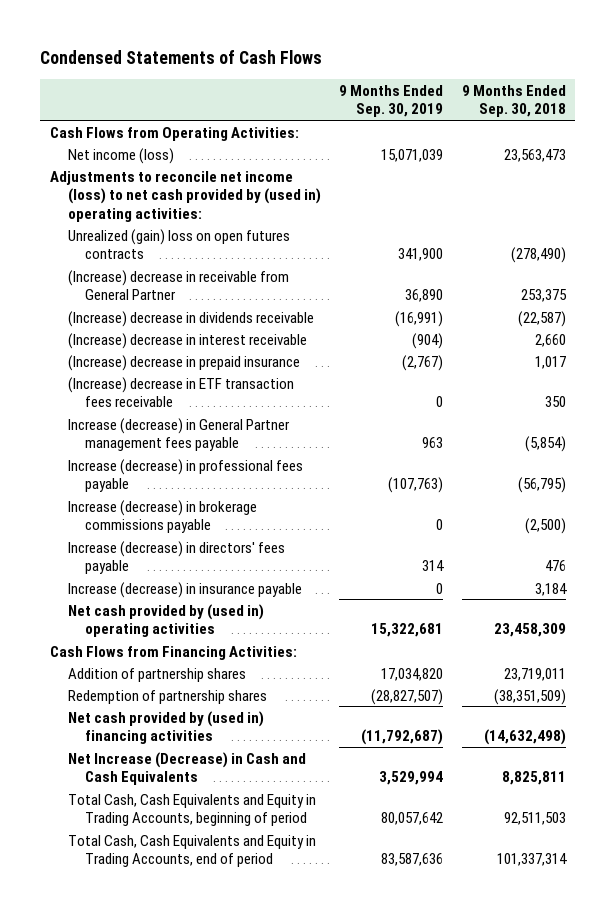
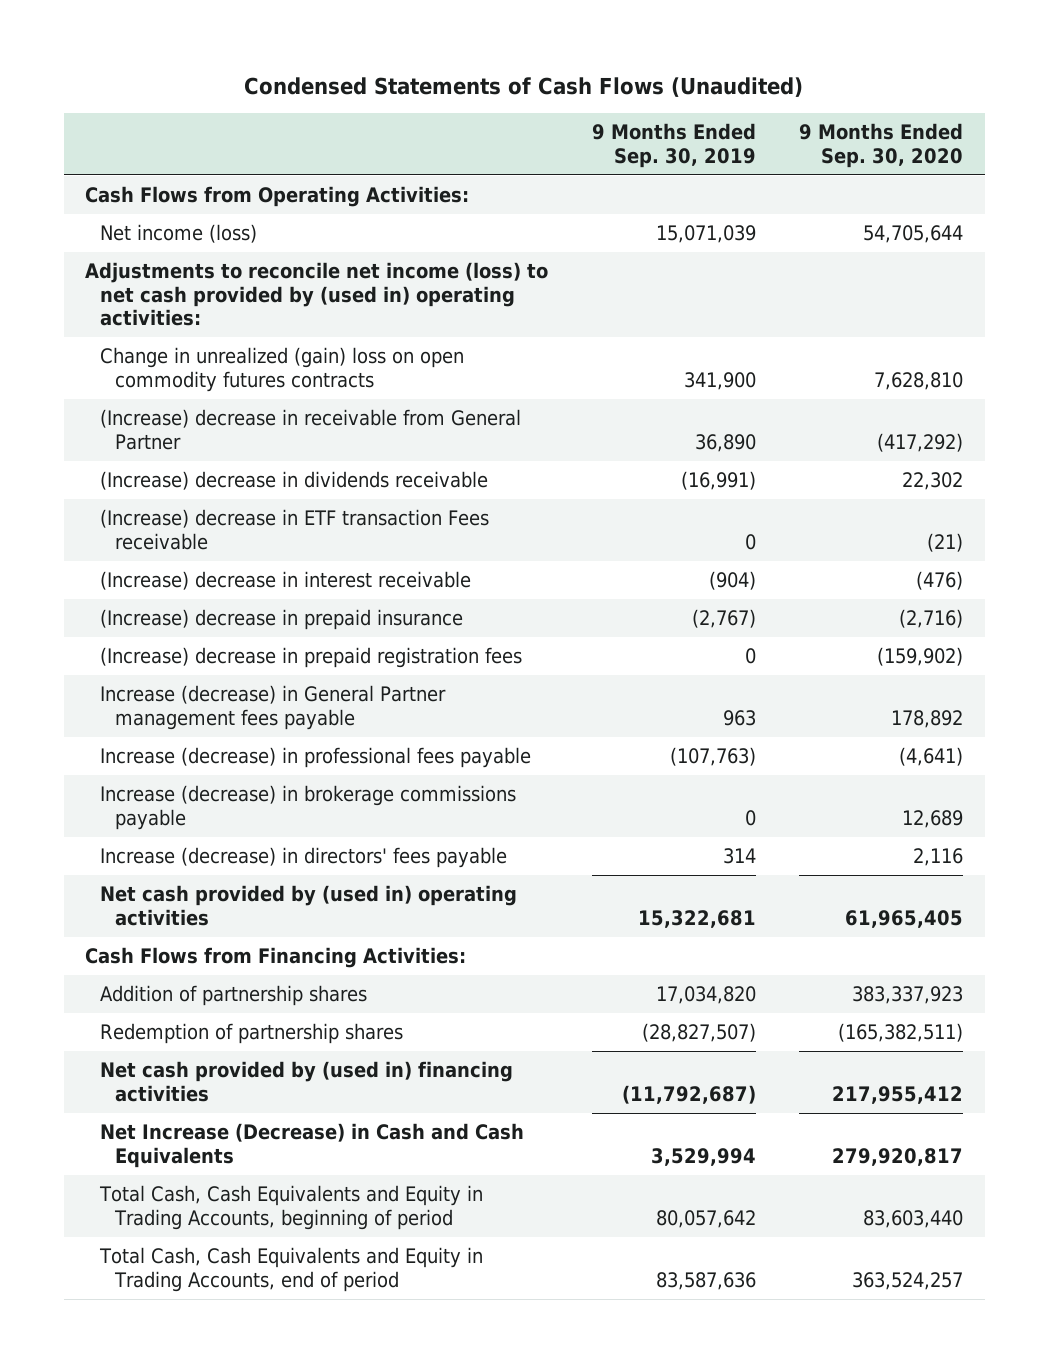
[40,49,323,64] Condensed Statements of Cash Flows -> [244,76,804,97] Condensed Statements of Cash Flows (Unaudited)
[461,84,566,118] 9 Months Ended Sep. 30, 2018 -> none
none -> [799,123,964,168] 9 Months Ended Sep. 30, 2020
[67,228,290,260] Unrealized (gain) loss on open futures contracts -> [100,347,465,392] Change in unrealized (gain) loss on open commodity futures contracts
none -> [100,509,490,550] (Increase) decrease in ETF transaction Fees receivable
[67,376,294,408] (Increase) decrease in ETF transaction fees receivable -> none
none -> [100,647,523,669] (Increase) decrease in prepaid registration fees
[67,581,302,598] Increase (decrease) in insurance payable -> none

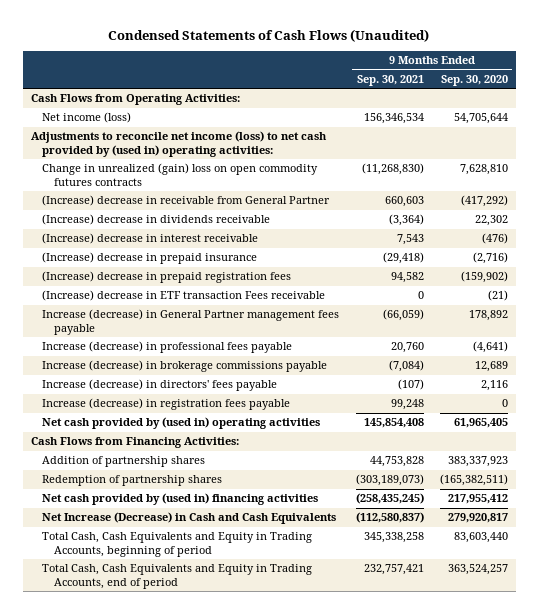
[591,123,756,168] 9 Months Ended Sep. 30, 2019 -> none
none -> [356,75,424,87] Sep. 30, 2021
[100,509,490,550] (Increase) decrease in ETF transaction Fees receivable -> [42,290,326,302] (Increase) decrease in ETF transaction Fees receivable
none -> [42,398,291,411] Increase (decrease) in registration fees payable

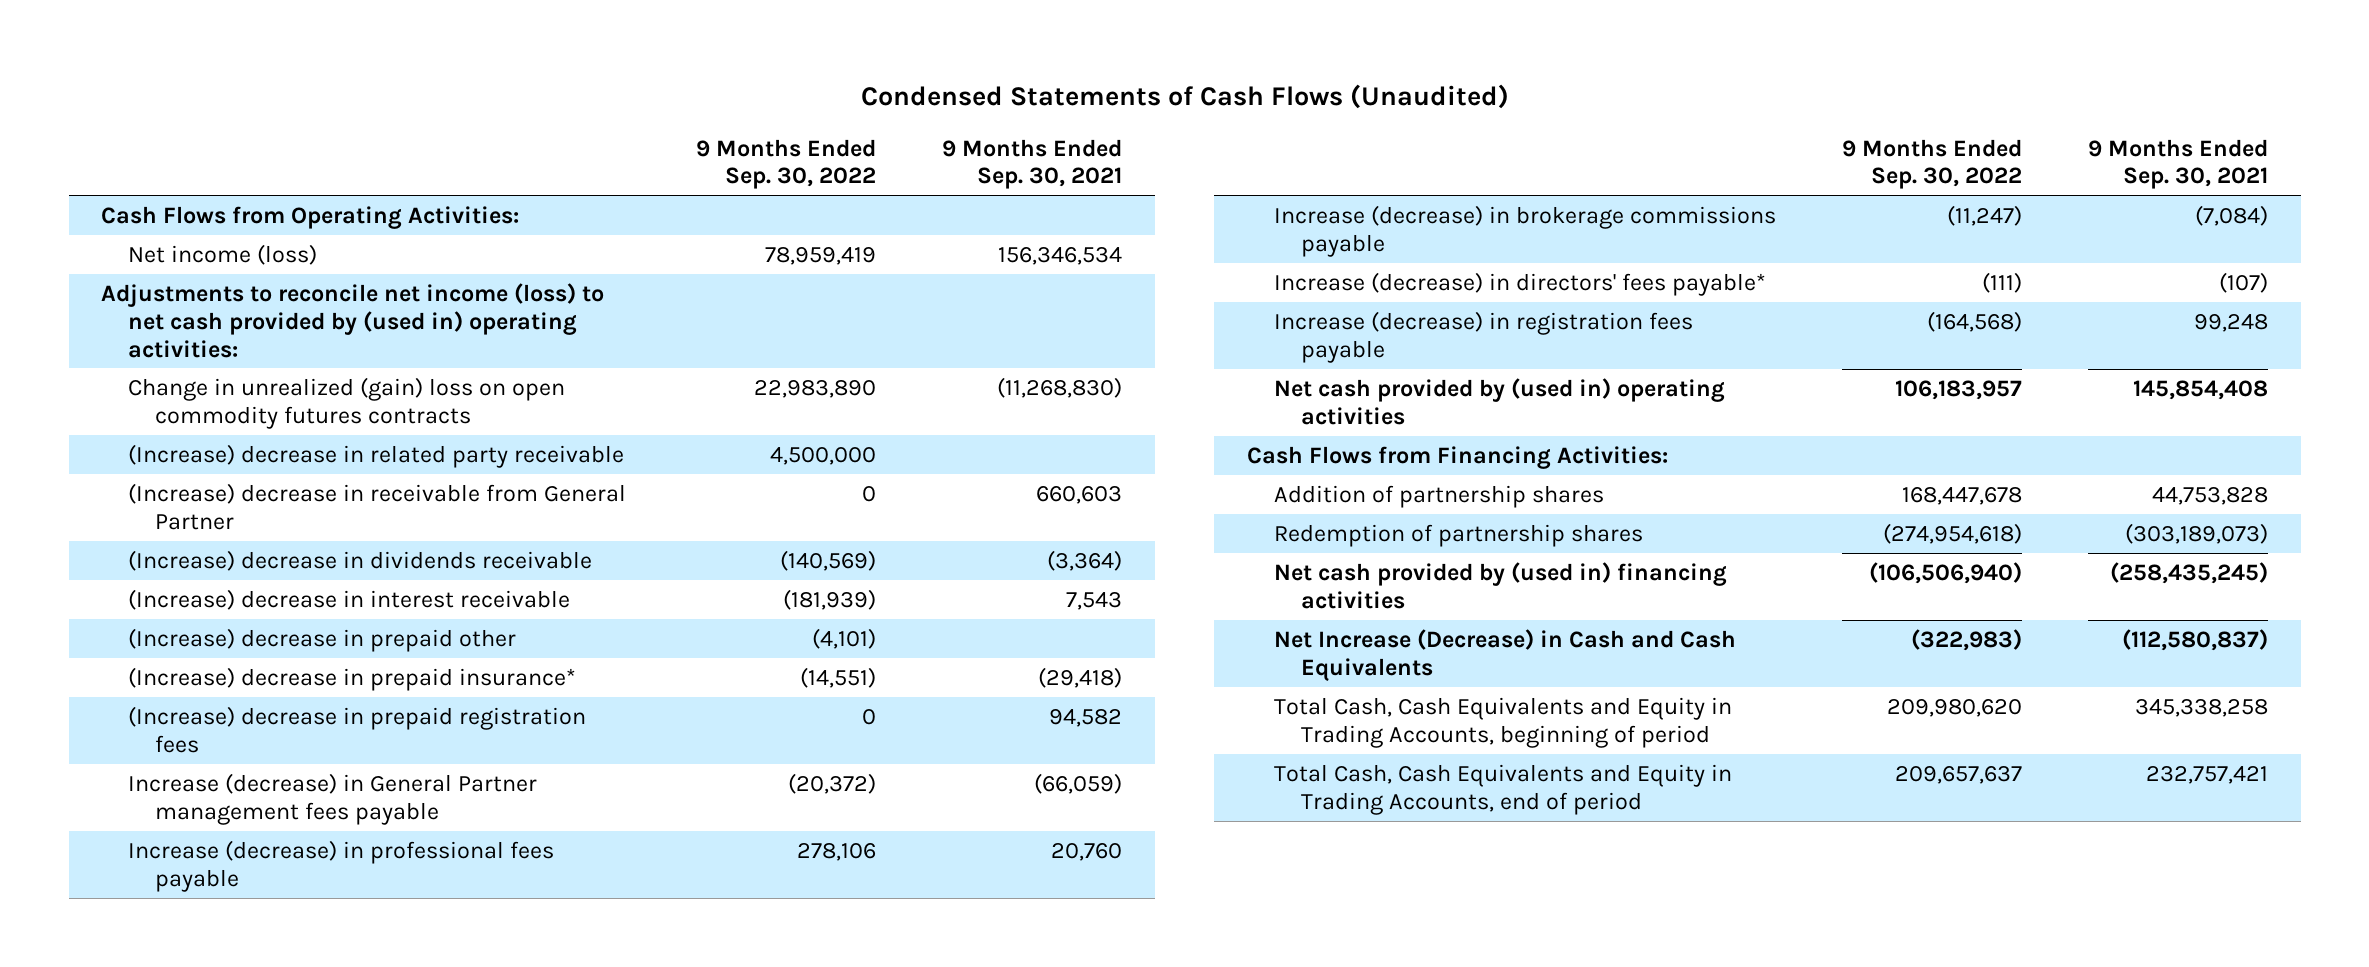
[440,75,508,87] Sep. 30, 2020 -> none
none -> [696,138,877,190] 9 Months Ended Sep. 30, 2022
none -> [128,443,625,468] (Increase) decrease in related party receivable
none -> [128,627,517,652] (Increase) decrease in prepaid other
[42,252,258,265] (Increase) decrease in prepaid insurance -> [128,666,577,691] (Increase) decrease in prepaid insurance*
[42,290,326,302] (Increase) decrease in ETF transaction Fees receivable -> none
[42,379,278,392] Increase (decrease) in directors' fees payable -> [1273,271,1766,296] Increase (decrease) in directors' fees payable*

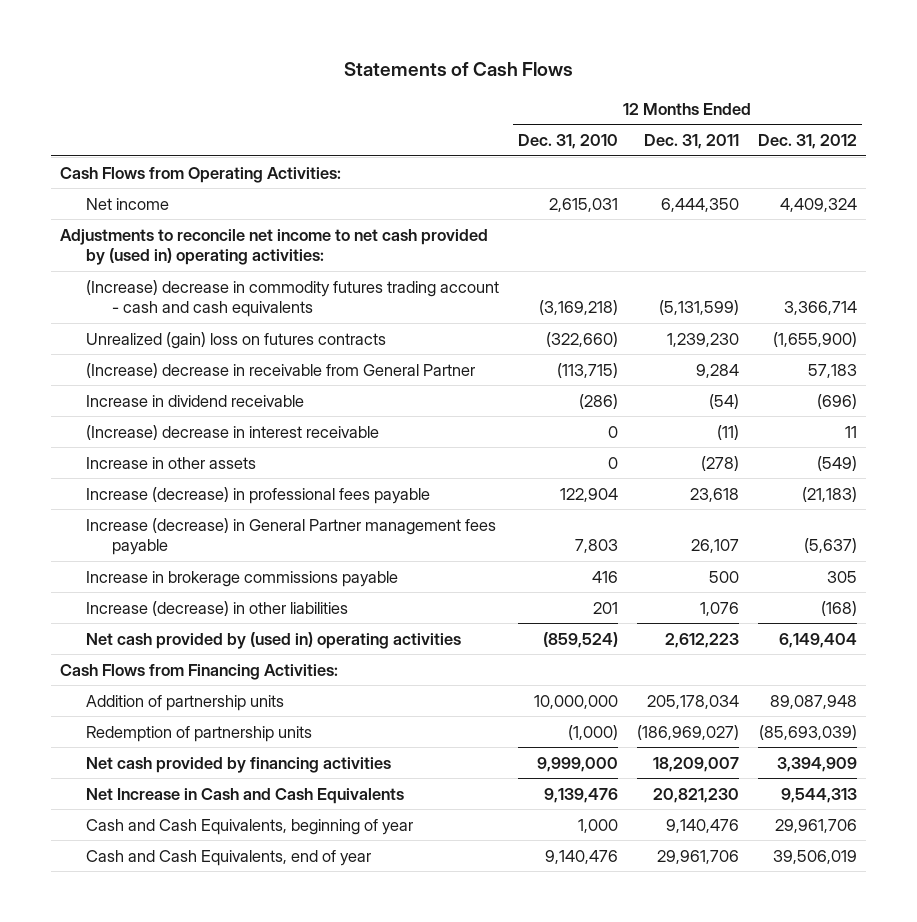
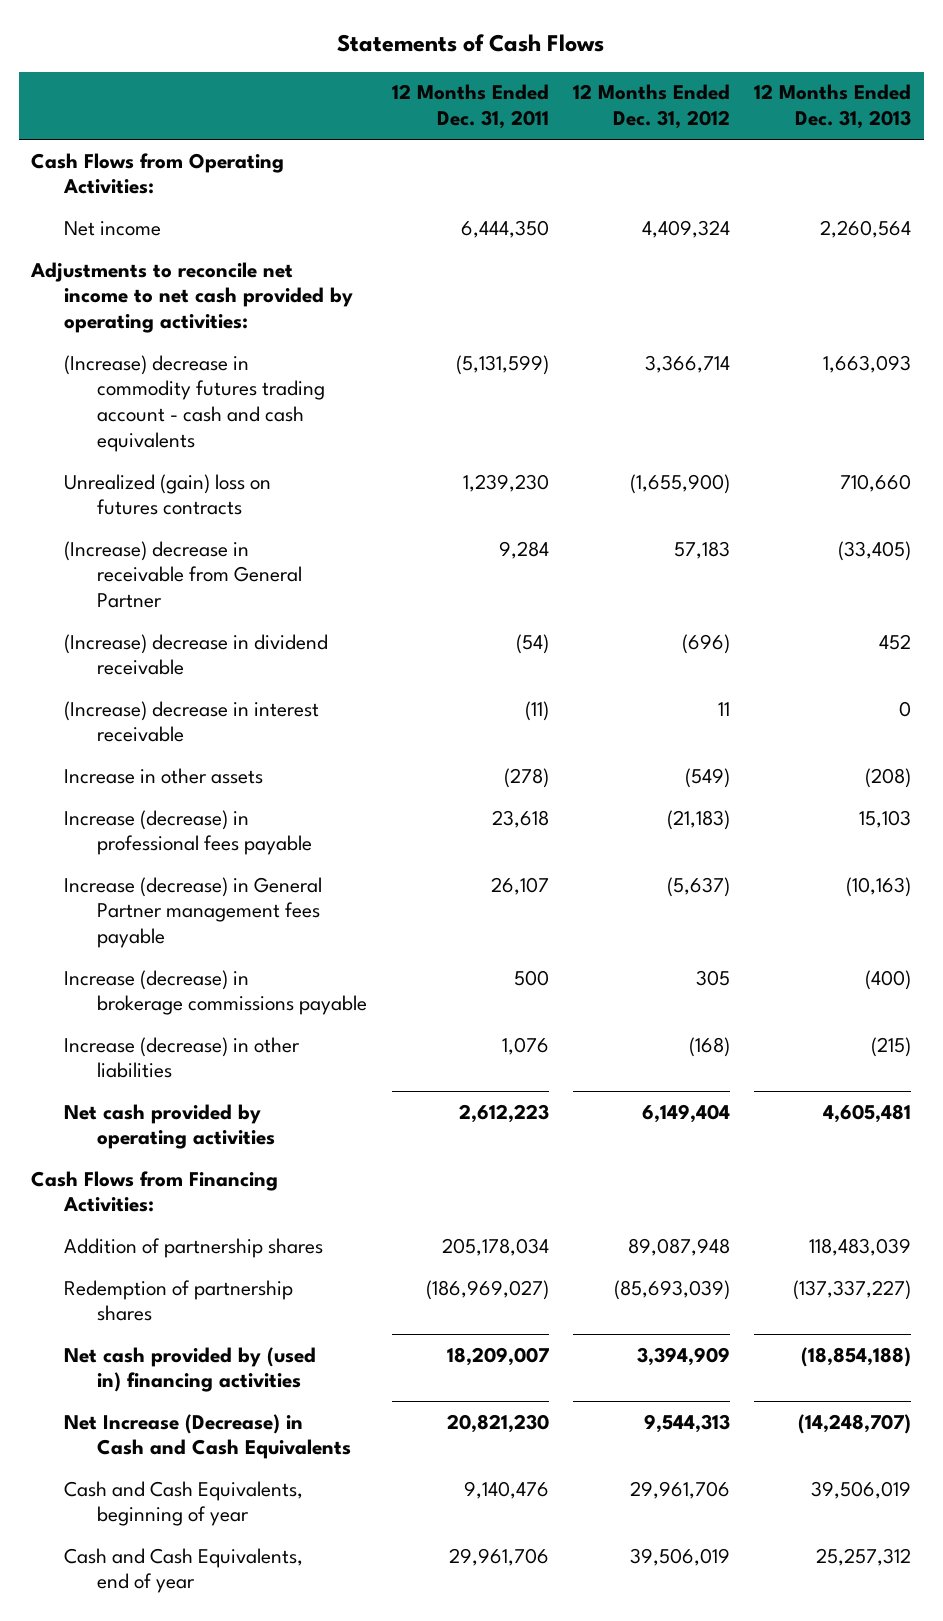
[518,133,619,149] Dec. 31, 2010 -> none
none -> [754,84,912,130] 12 Months Ended Dec. 31, 2013
[60,228,489,265] Adjustments to reconcile net income to net cash provided by (used in) operating activities: -> [30,261,354,333] Adjustments to reconcile net income to net cash provided by operating activities:
[86,394,305,407] Increase in dividend receivable -> [64,633,329,676] (Increase) decrease in dividend receivable
[86,570,399,587] Increase in brokerage commissions payable -> [64,969,368,1016] Increase (decrease) in brokerage commissions payable
[86,631,462,649] Net cash provided by (used in) operating activities -> [64,1103,276,1150] Net cash provided by operating activities
[86,694,285,711] Addition of partnership units -> [64,1237,324,1258] Addition of partnership shares
[86,725,313,742] Redemption of partnership units -> [64,1279,294,1322] Redemption of partnership shares
[86,756,392,773] Net cash provided by financing activities -> [64,1346,317,1393] Net cash provided by (used in) financing activities
[86,787,405,804] Net Increase in Cash and Cash Equivalents -> [64,1413,352,1460] Net Increase (Decrease) in Cash and Cash Equivalents

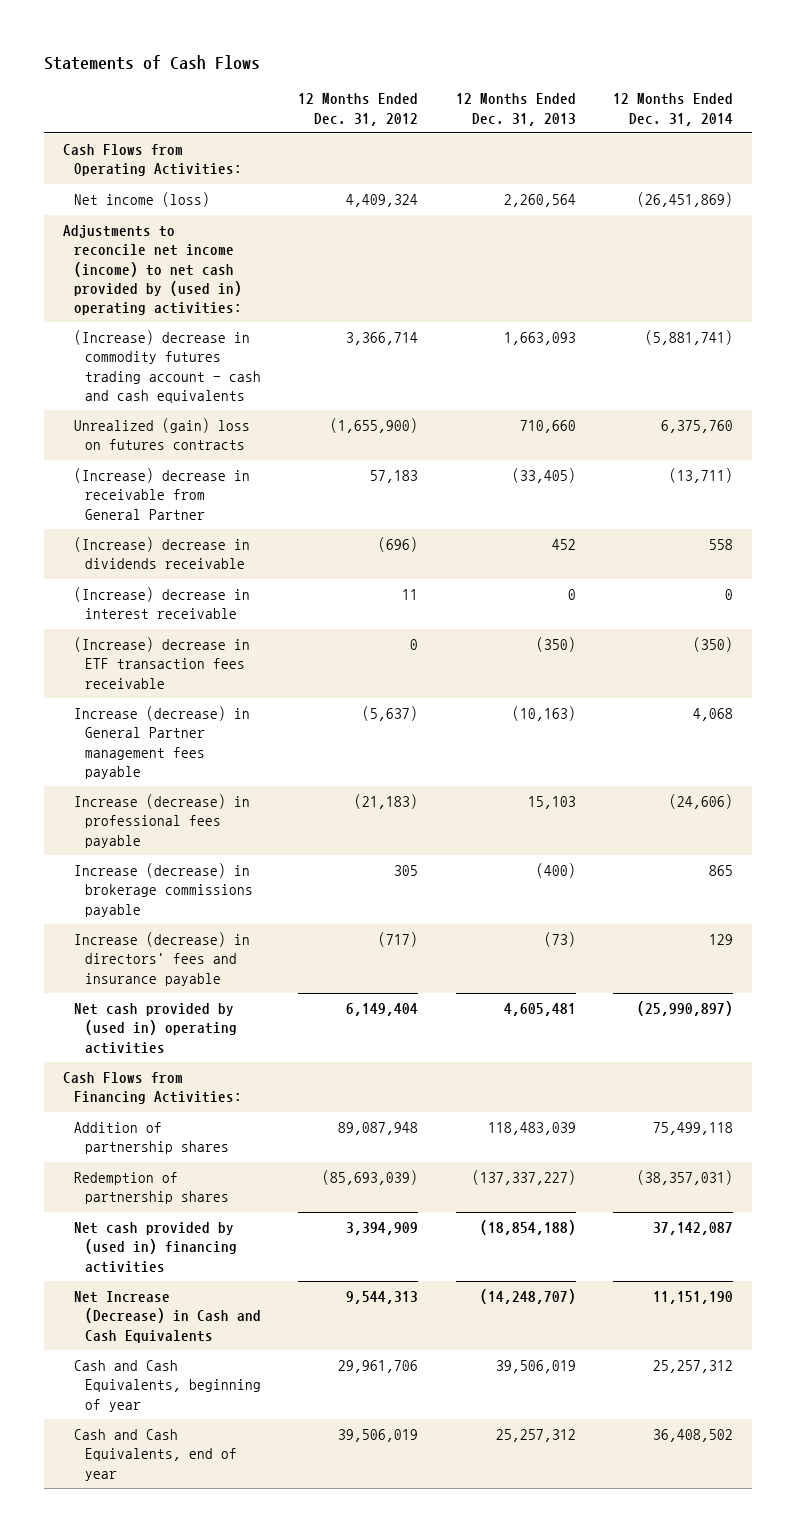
[391,84,549,130] 12 Months Ended Dec. 31, 2011 -> none
none -> [613,93,734,126] 12 Months Ended Dec. 31, 2014
[64,220,162,236] Net income -> [73,192,210,208] Net income (loss)
[30,261,354,333] Adjustments to reconcile net income to net cash provided by operating activities: -> [63,225,242,315] Adjustments to reconcile net income (income) to net cash provided by (used in) operating activities:
[64,633,329,676] (Increase) decrease in dividend receivable -> [73,537,250,570] (Increase) decrease in dividends receivable
[64,767,264,784] Increase in other assets -> none
none -> [73,637,250,689] (Increase) decrease in ETF transaction fees receivable
[64,809,313,856] Increase (decrease) in professional fees payable -> [73,794,250,848] Increase (decrease) in professional fees payable
[64,1036,301,1079] Increase (decrease) in other liabilities -> none
none -> [73,932,250,986] Increase (decrease) in directors' fees and insurance payable
[64,1103,276,1150] Net cash provided by operating activities -> [73,1003,237,1054] Net cash provided by (used in) operating activities

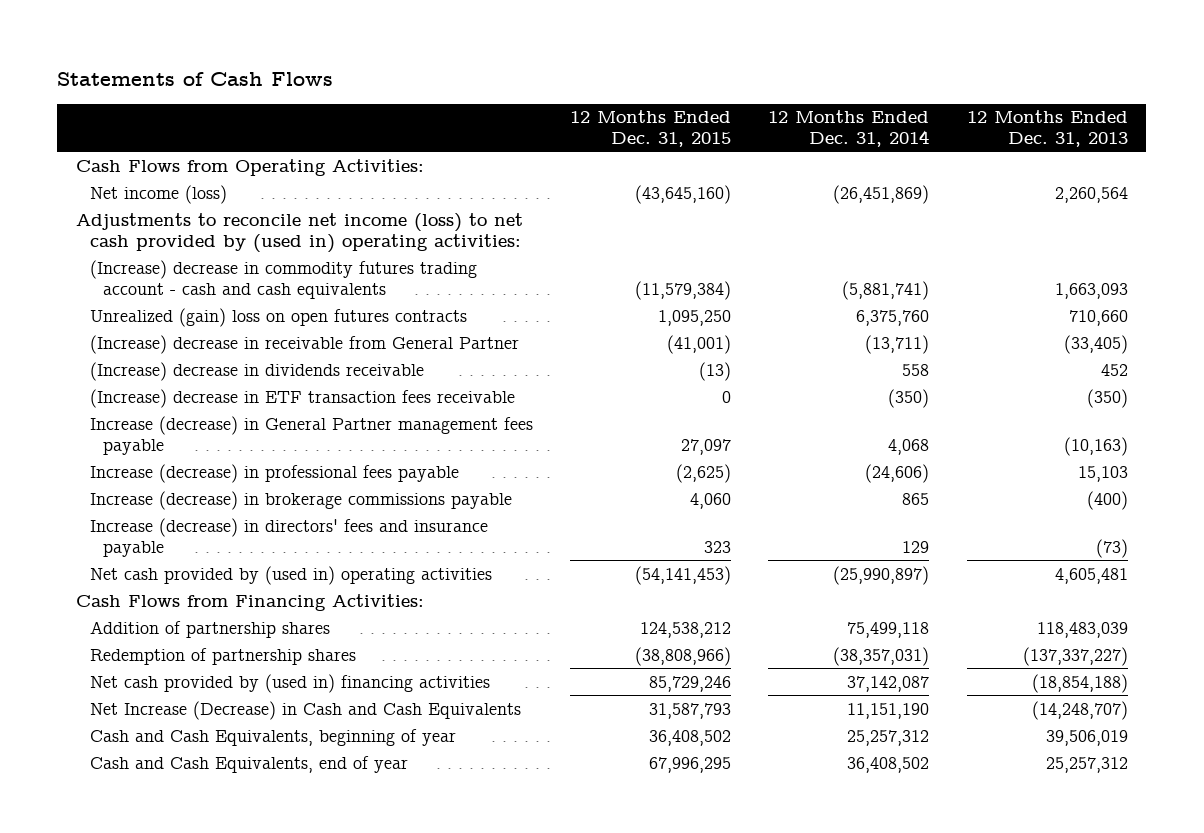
[298,93,419,126] 12 Months Ended Dec. 31, 2012 -> none
none -> [569,110,731,148] 12 Months Ended Dec. 31, 2015
[63,225,242,315] Adjustments to reconcile net income (income) to net cash provided by (used in) operating activities: -> [75,212,523,253] Adjustments to reconcile net income (loss) to net cash provided by (used in) operating activities:
[73,418,250,451] Unrealized (gain) loss on futures contracts -> [89,307,467,327] Unrealized (gain) loss on open futures contracts
[73,587,250,620] (Increase) decrease in interest receivable -> none

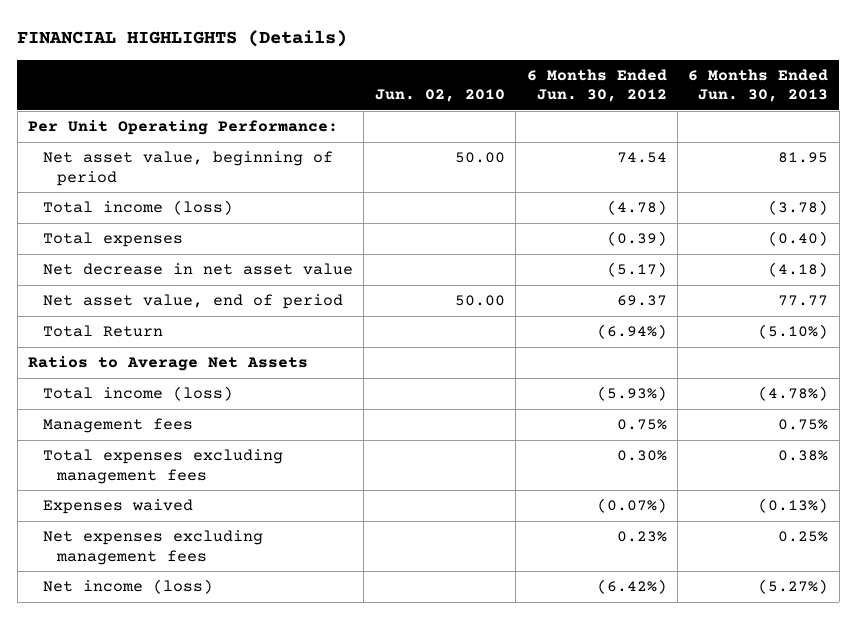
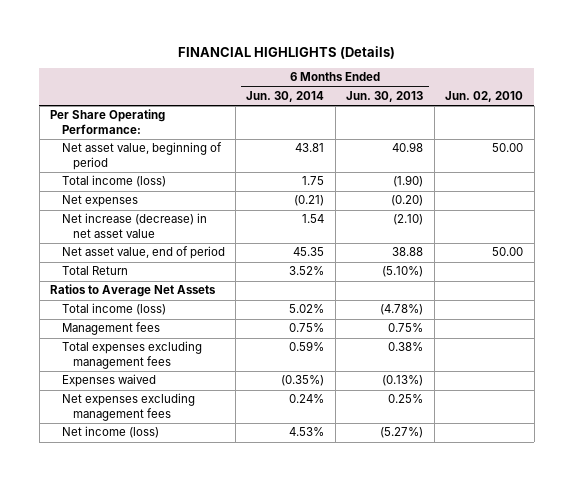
[526,68,667,103] 6 Months Ended Jun. 30, 2012 -> none
none -> [246,90,325,102] Jun. 30, 2014
[28,120,339,136] Per Unit Operating Performance: -> [50,109,166,135] Per Share Operating Performance:
[778,152,829,164] 81.95 -> [392,142,424,153] 40.98
[768,200,829,216] (3.78) -> [393,175,424,188] (1.90)
[42,232,183,248] Total expenses -> [61,195,138,208] Net expenses
[768,231,829,247] (0.40) -> [391,195,424,207] (0.20)
[42,263,353,276] Net decrease in net asset value -> [61,213,207,239] Net increase (decrease) in net asset value
[768,262,829,278] (4.18) -> [393,214,424,226] (2.10)
[778,295,829,307] 77.77 -> [392,247,424,257] 38.88

